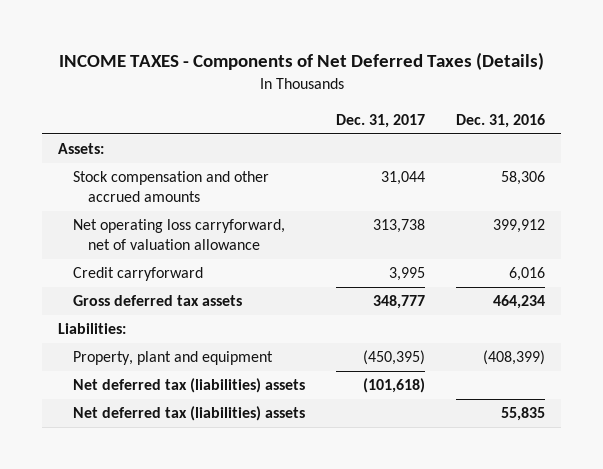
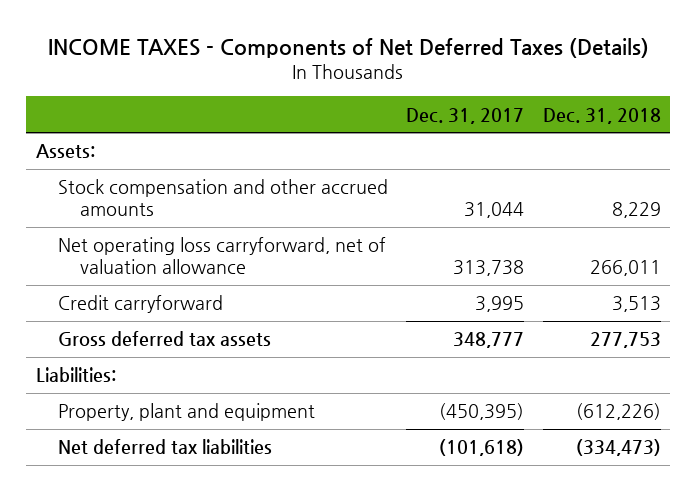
[456,114,546,129] Dec. 31, 2016 -> none
none -> [543,107,662,124] Dec. 31, 2018
[72,406,305,422] Net deferred tax (liabilities) assets -> none
[72,378,305,394] Net deferred tax (liabilities) assets -> [57,439,272,455] Net deferred tax liabilities

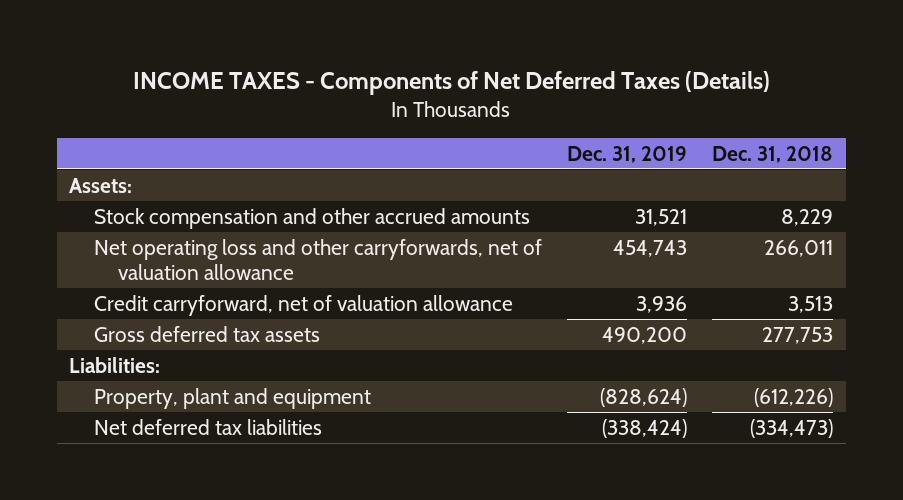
[406,107,525,124] Dec. 31, 2017 -> none
none -> [566,145,687,163] Dec. 31, 2019
[57,237,386,275] Net operating loss carryforward, net of valuation allowance -> [93,238,542,280] Net operating loss and other carryforwards, net of valuation allowance
[57,295,223,314] Credit carryforward -> [93,294,513,316] Credit carryforward, net of valuation allowance

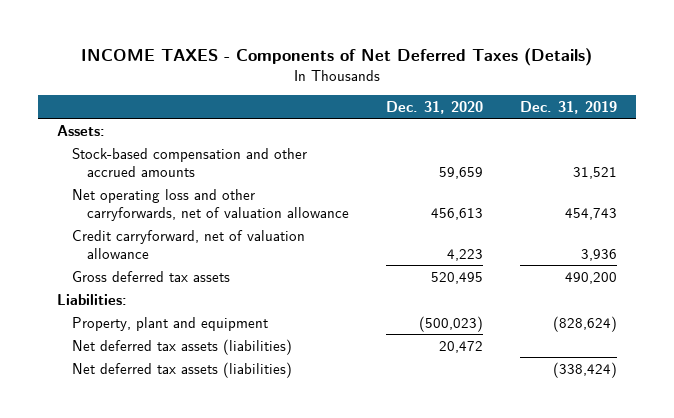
[712,145,834,163] Dec. 31, 2018 -> none
none -> [386,100,484,114] Dec. 31, 2020
[93,207,530,229] Stock compensation and other accrued amounts -> [71,147,307,177] Stock-based compensation and other accrued amounts
none -> [71,338,292,355] Net deferred tax assets (liabilities)
[93,418,322,435] Net deferred tax liabilities -> [71,361,292,378] Net deferred tax assets (liabilities)

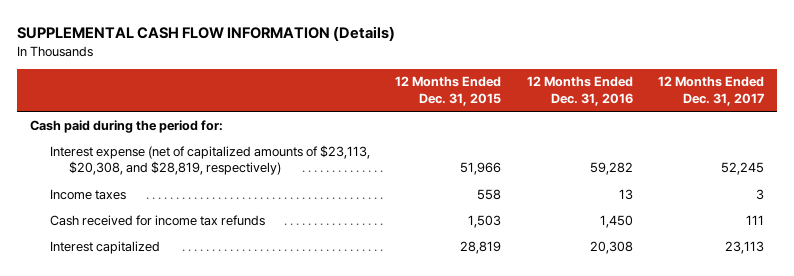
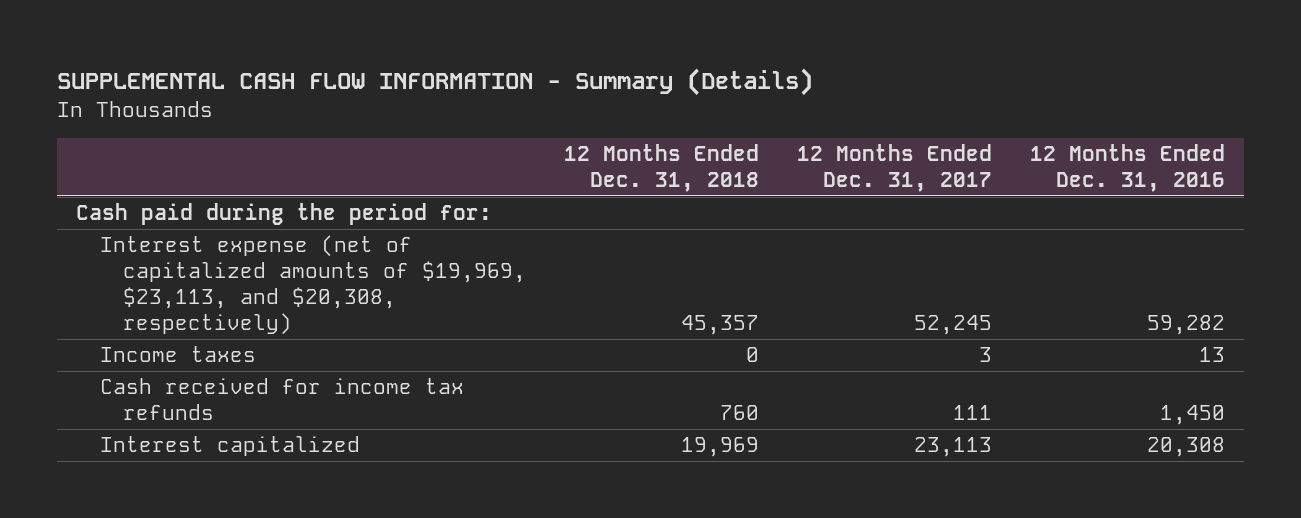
[17,25,396,41] SUPPLEMENTAL CASH FLOW INFORMATION (Details) -> [56,68,813,97] SUPPLEMENTAL CASH FLOW INFORMATION - Summary (Details)
[395,76,502,106] 12 Months Ended Dec. 31, 2015 -> none
none -> [564,144,760,193] 12 Months Ended Dec. 31, 2018
[49,144,370,176] Interest expense (net of capitalized amounts of $23,113, $20,308, and $28,819, respectively) -> [99,235,527,335] Interest expense (net of capitalized amounts of $19,969, $23,113, and $20,308, respectively)

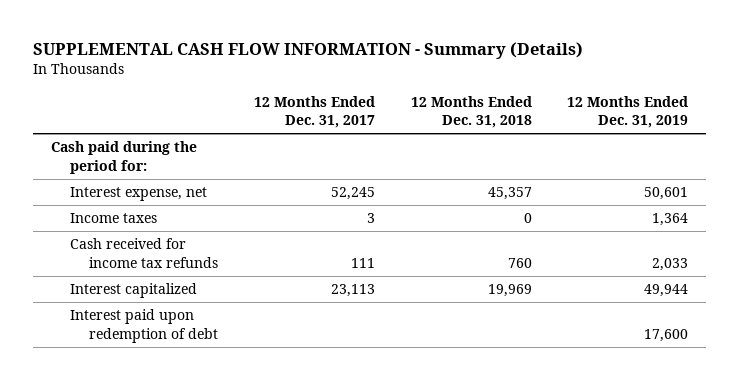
[1030,144,1226,193] 12 Months Ended Dec. 31, 2016 -> none
none -> [567,95,689,129] 12 Months Ended Dec. 31, 2019
[99,235,527,335] Interest expense (net of capitalized amounts of $19,969, $23,113, and $20,308, respectively) -> [70,187,208,202] Interest expense, net
none -> [70,309,219,343] Interest paid upon redemption of debt

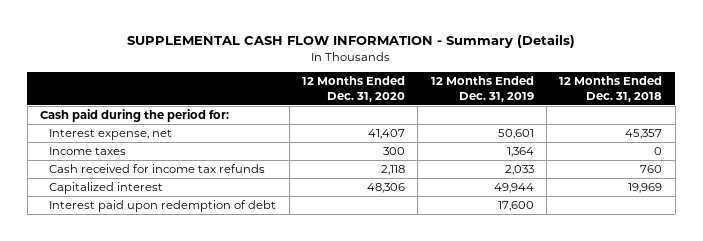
[253,95,375,129] 12 Months Ended Dec. 31, 2017 -> none
none -> [301,76,405,102] 12 Months Ended Dec. 31, 2020
[70,283,198,299] Interest capitalized -> [49,182,164,195] Capitalized interest

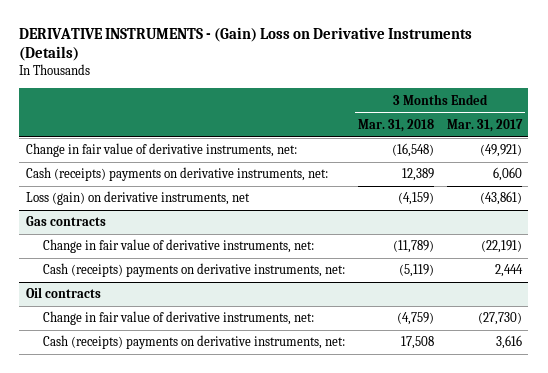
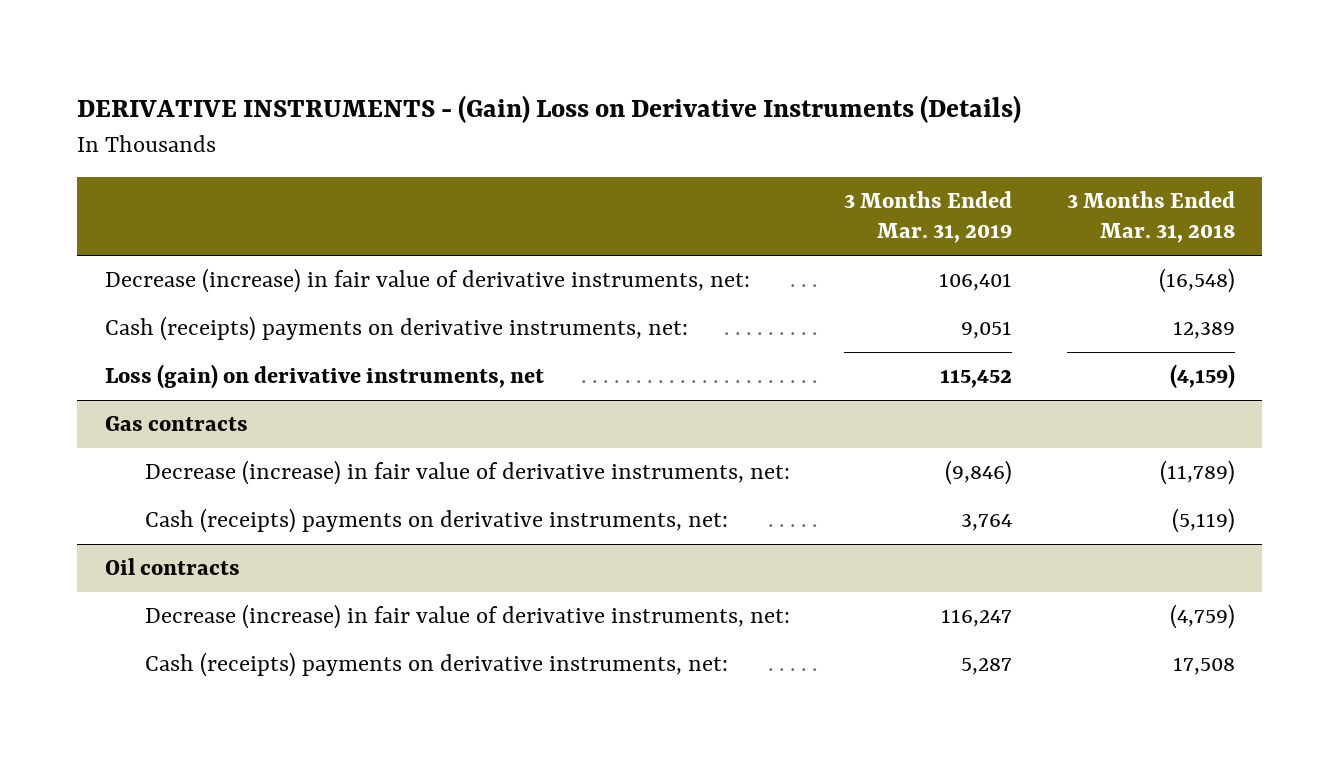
[446,118,523,132] Mar. 31, 2017 -> none
none -> [844,191,1013,244] 3 Months Ended Mar. 31, 2019
[25,143,297,158] Change in fair value of derivative instruments, net: -> [104,268,750,294] Decrease (increase) in fair value of derivative instruments, net:
[43,239,315,254] Change in fair value of derivative instruments, net: -> [144,460,790,486] Decrease (increase) in fair value of derivative instruments, net:
[43,311,315,326] Change in fair value of derivative instruments, net: -> [144,604,790,630] Decrease (increase) in fair value of derivative instruments, net:

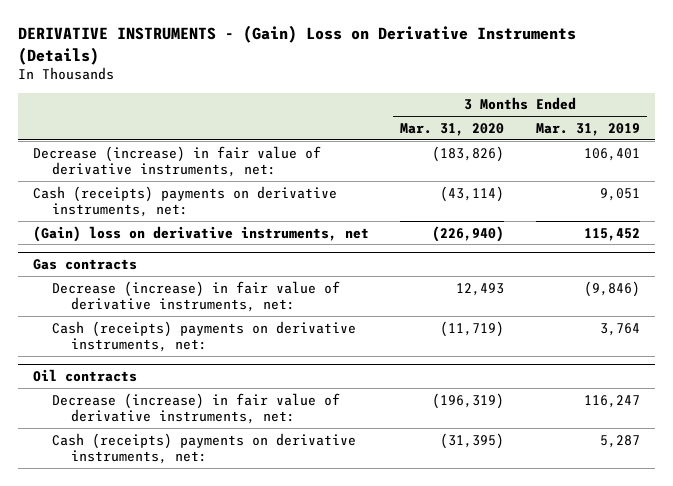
[1066,191,1235,244] 3 Months Ended Mar. 31, 2018 -> none
none -> [400,122,505,136] Mar. 31, 2020
[104,364,544,390] Loss (gain) on derivative instruments, net -> [33,225,370,242] (Gain) loss on derivative instruments, net

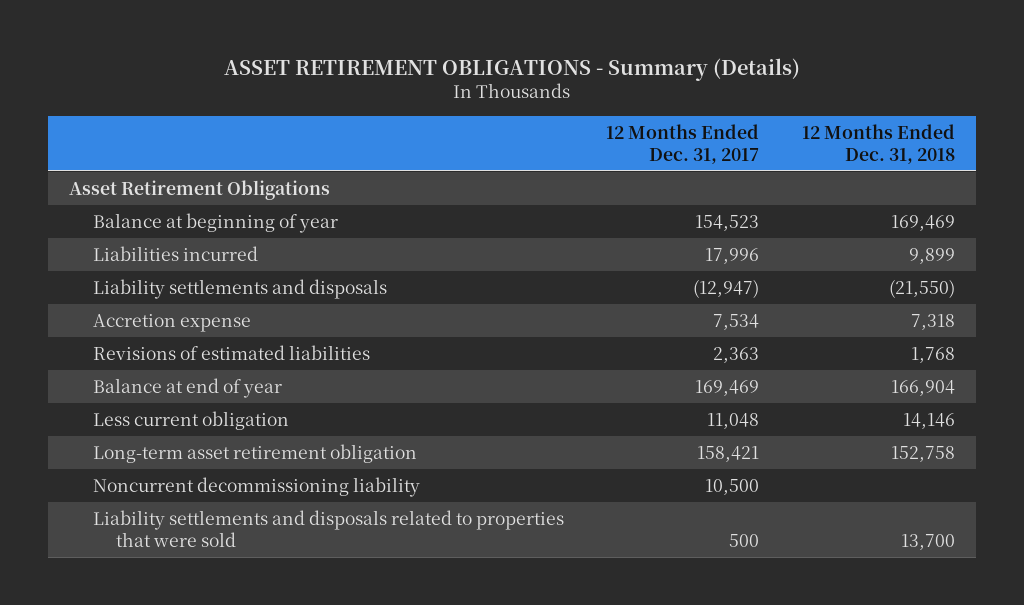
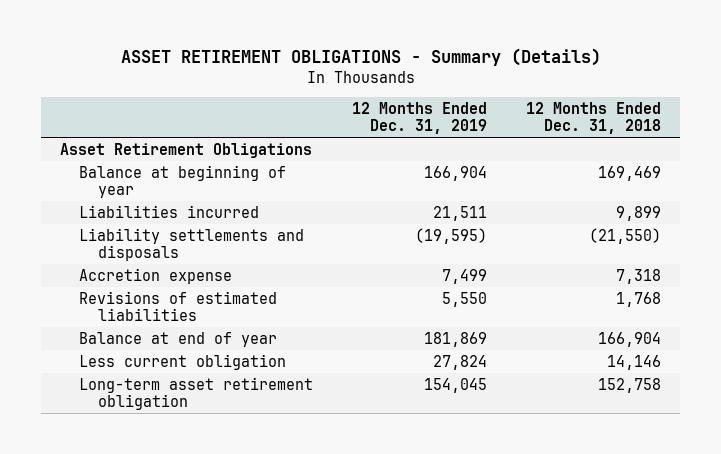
[606,123,760,164] 12 Months Ended Dec. 31, 2017 -> none
none -> [351,102,487,135] 12 Months Ended Dec. 31, 2019
[92,477,420,498] Noncurrent decommissioning liability -> none
[92,510,564,547] Liability settlements and disposals related to properties that were sold -> none

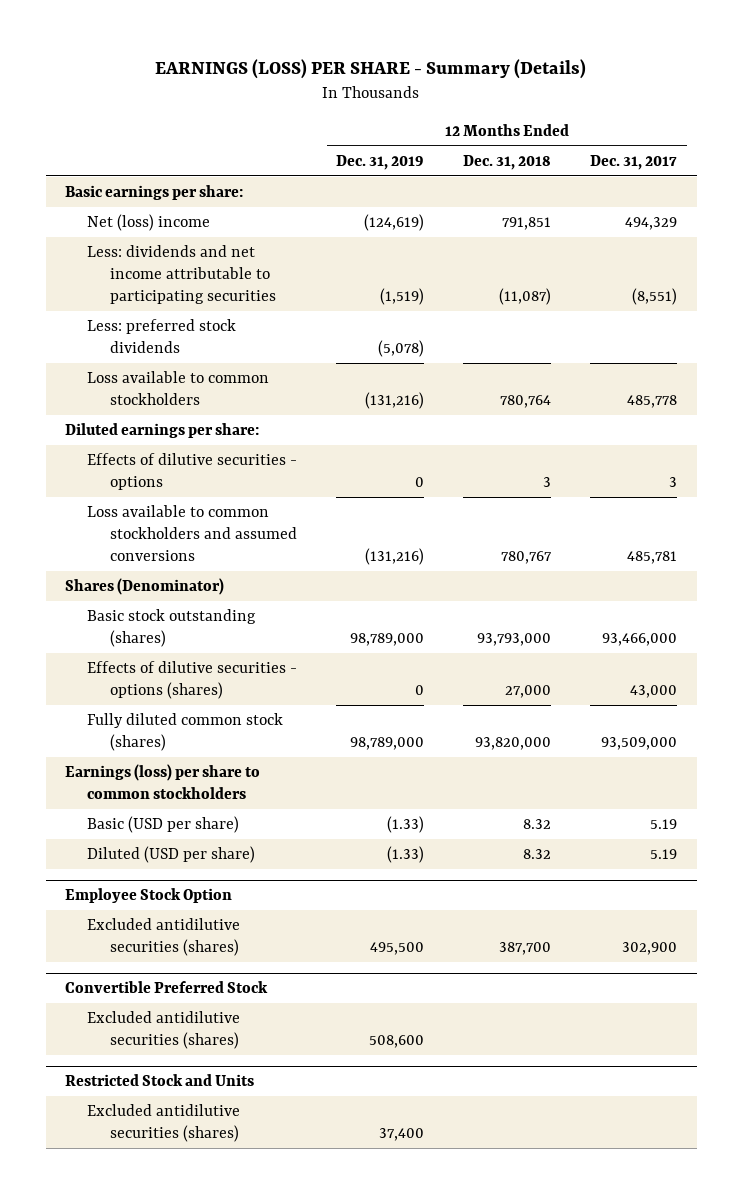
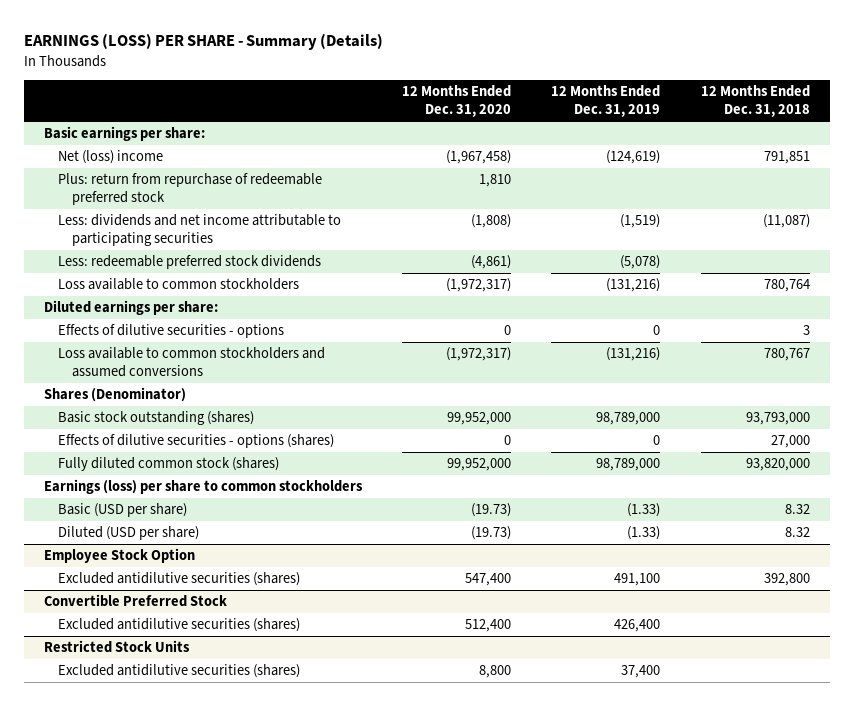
[590,154,678,170] Dec. 31, 2017 -> none
none -> [402,85,512,118] 12 Months Ended Dec. 31, 2020
none -> [58,173,323,206] Plus: return from repurchase of redeemable preferred stock
[87,319,237,354] Less: preferred stock dividends -> [58,255,322,270] Less: redeemable preferred stock dividends
[370,942,425,956] 495,500 -> [614,573,661,587] 491,100
[499,942,552,956] 387,700 -> [763,573,810,587] 392,800
[369,1035,425,1049] 508,600 -> [614,619,661,633] 426,400
[64,1074,254,1087] Restricted Stock and Units -> [43,640,190,654] Restricted Stock Units

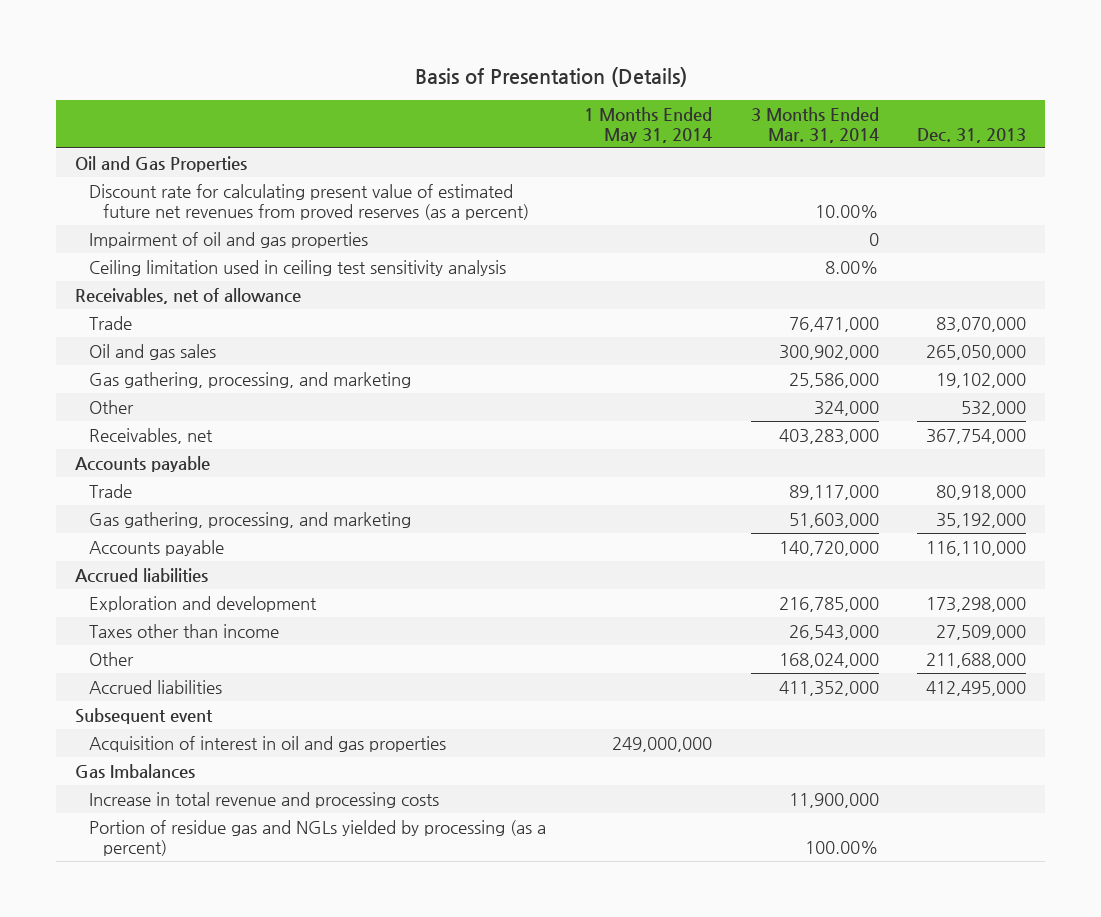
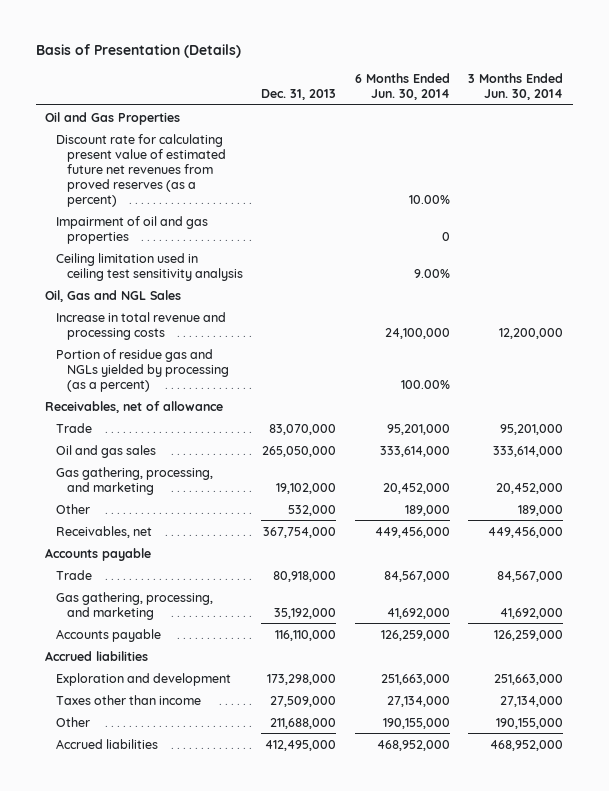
[584,106,713,143] 1 Months Ended May 31, 2014 -> none
[750,106,879,143] 3 Months Ended Mar. 31, 2014 -> none
none -> [354,73,450,101] 6 Months Ended Jun. 30, 2014
none -> [468,73,564,101] 3 Months Ended Jun. 30, 2014
none -> [45,289,182,302] Oil, Gas and NGL Sales
[89,792,440,809] Increase in total revenue and processing costs -> [56,311,227,340] Increase in total revenue and processing costs
[89,820,547,857] Portion of residue gas and NGLs yielded by processing (as a percent) -> [56,348,230,392] Portion of residue gas and NGLs yielded by processing (as a percent)
[75,708,214,725] Subsequent event -> none
[89,736,447,753] Acquisition of interest in oil and gas properties -> none
[75,764,196,780] Gas Imbalances -> none

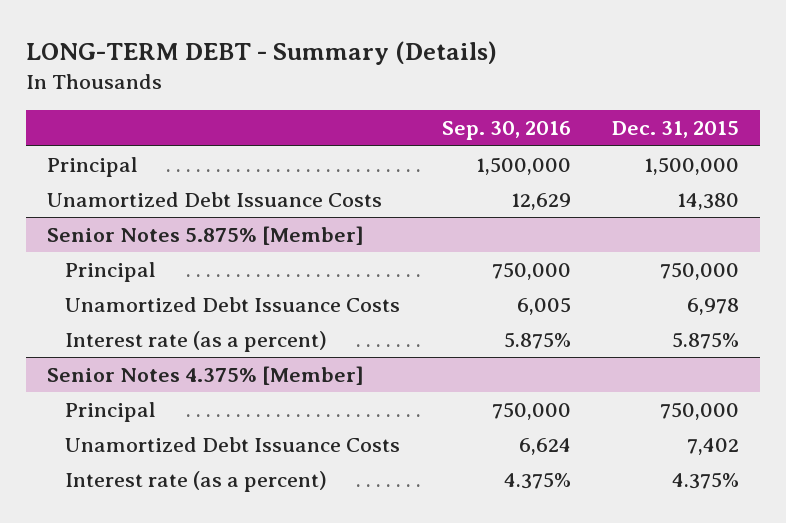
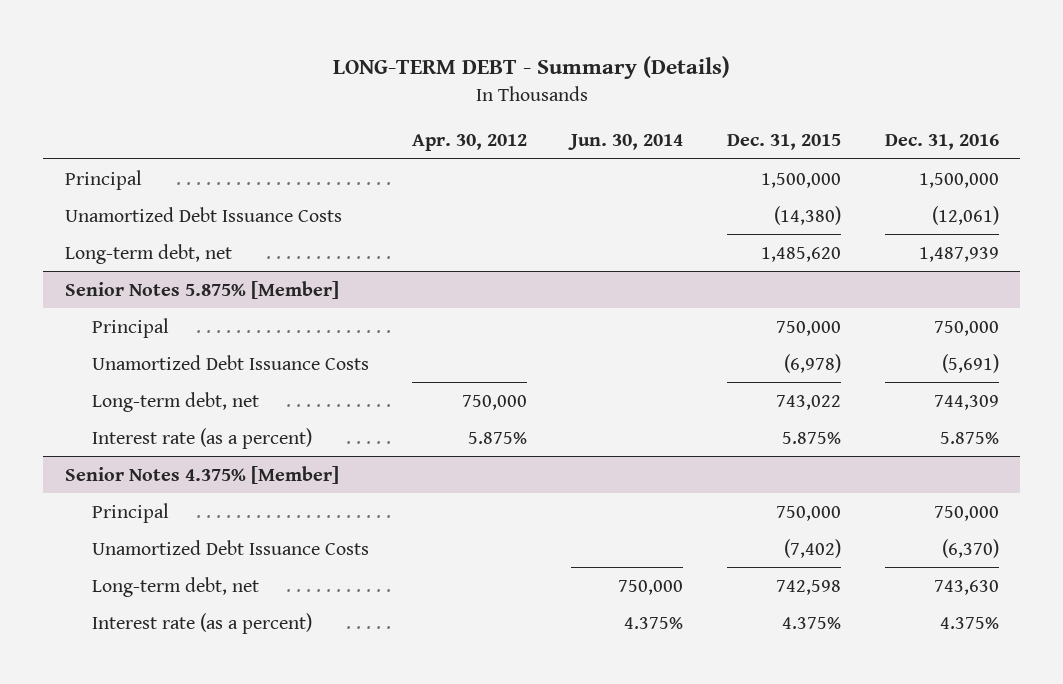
[441,121,571,141] Sep. 30, 2016 -> none
none -> [412,134,528,152] Apr. 30, 2012
none -> [568,134,684,151] Jun. 30, 2014
none -> [884,134,999,151] Dec. 31, 2016
[677,193,740,211] 14,380 -> [773,205,841,225] (14,380)
none -> [64,243,232,264] Long-term debt, net
[687,298,740,316] 6,978 -> [783,353,841,373] (6,978)
none -> [91,391,259,412] Long-term debt, net
[687,438,740,456] 7,402 -> [783,538,841,558] (7,402)
none -> [91,576,259,597] Long-term debt, net

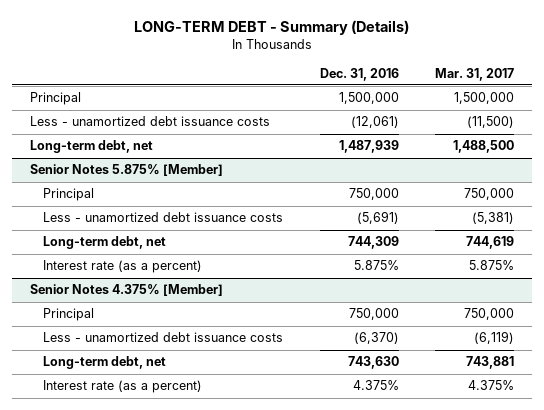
[412,134,528,152] Apr. 30, 2012 -> none
[568,134,684,151] Jun. 30, 2014 -> none
[726,134,841,151] Dec. 31, 2015 -> none
none -> [435,67,515,81] Mar. 31, 2017
[64,206,342,222] Unamortized Debt Issuance Costs -> [30,116,271,127] Less - unamortized debt issuance costs
[91,354,369,370] Unamortized Debt Issuance Costs -> [43,212,284,223] Less - unamortized debt issuance costs
[91,539,369,555] Unamortized Debt Issuance Costs -> [43,332,284,343] Less - unamortized debt issuance costs

